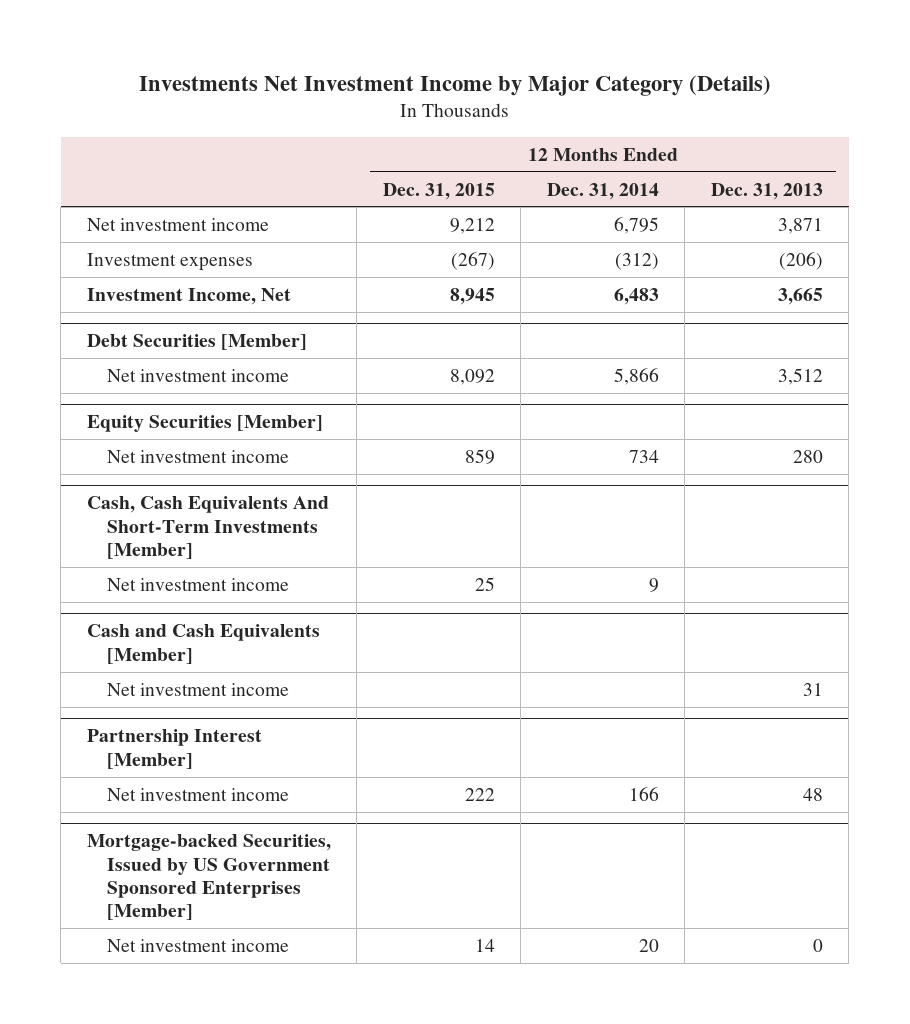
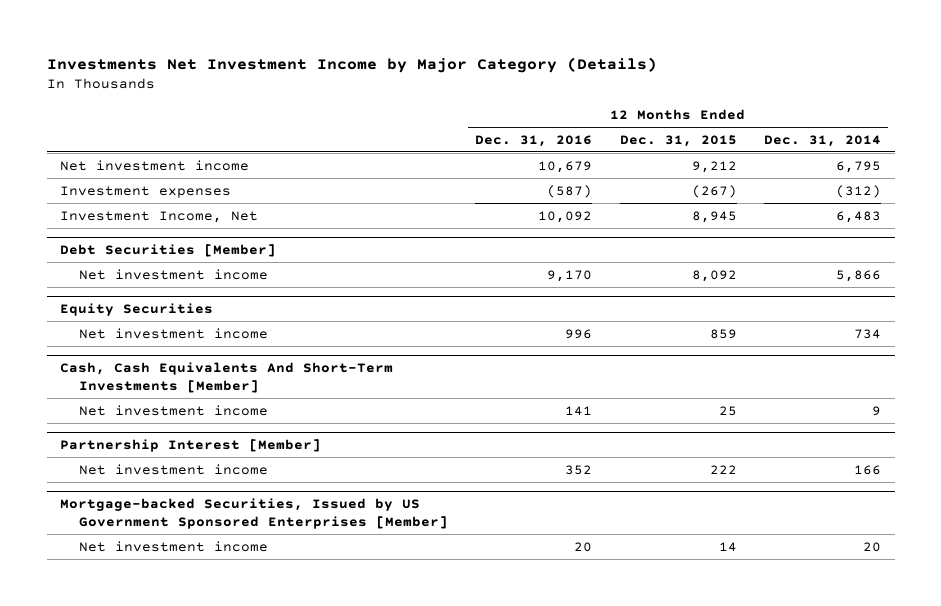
[710,182,823,200] Dec. 31, 2013 -> none
none -> [475,134,593,147] Dec. 31, 2016
[86,415,323,433] Equity Securities [Member] -> [60,302,214,316] Equity Securities
[86,624,320,664] Cash and Cash Equivalents [Member] -> none
[106,682,289,696] Net investment income -> none

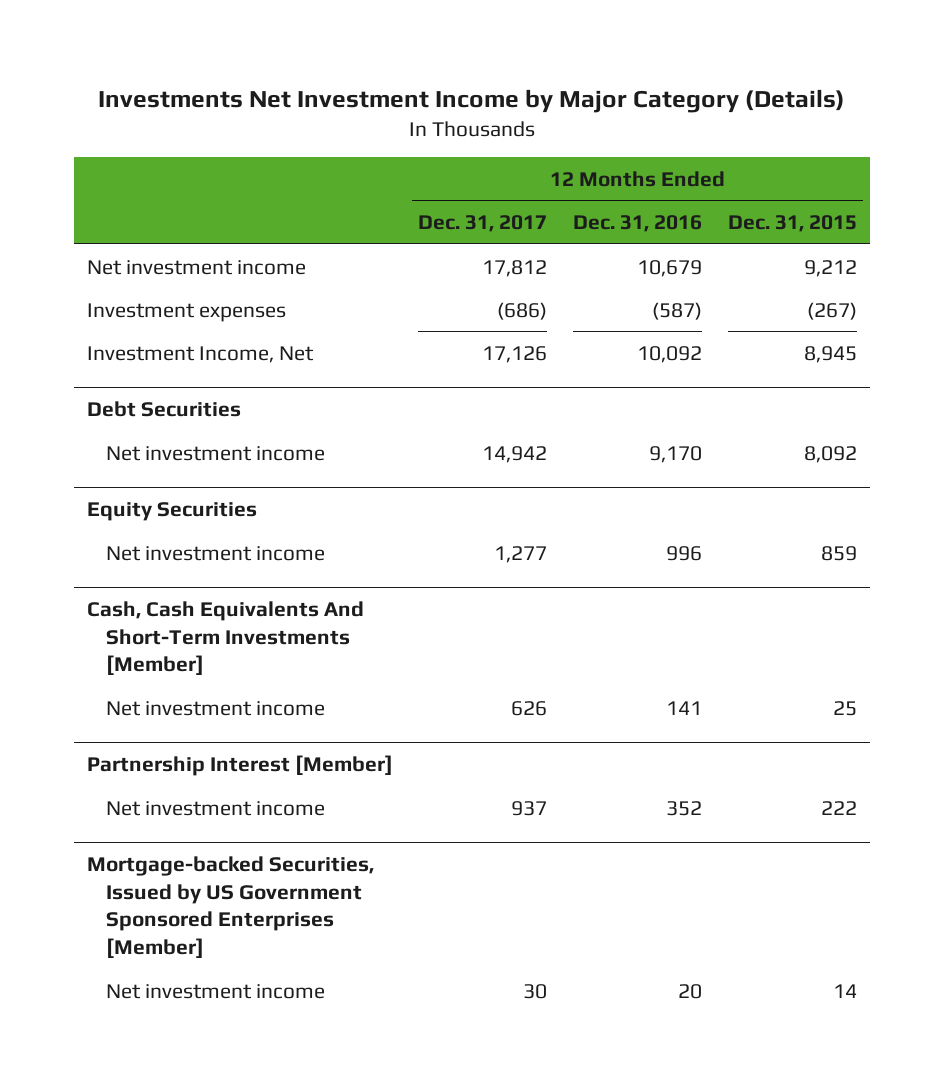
[763,134,881,147] Dec. 31, 2014 -> none
none -> [418,214,548,232] Dec. 31, 2017
[60,243,277,257] Debt Securities [Member] -> [86,401,241,418] Debt Securities

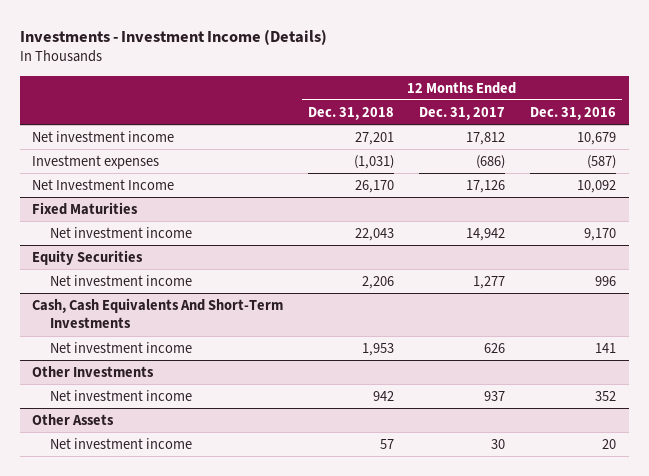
[97,88,845,113] Investments Net Investment Income by Major Category (Details) -> [20,29,328,46] Investments - Investment Income (Details)
[727,214,857,232] Dec. 31, 2015 -> none
none -> [308,106,395,120] Dec. 31, 2018
[86,345,314,363] Investment Income, Net -> [32,178,175,190] Net Investment Income
[86,401,241,418] Debt Securities -> [32,201,139,215] Fixed Maturities
[86,601,364,676] Cash, Cash Equivalents And Short-Term Investments [Member] -> [32,297,284,329] Cash, Cash Equivalents And Short-Term Investments
[86,755,393,777] Partnership Interest [Member] -> none
none -> [32,365,155,377] Other Investments
[86,856,374,958] Mortgage-backed Securities, Issued by US Government Sponsored Enterprises [Member] -> [32,413,115,425] Other Assets

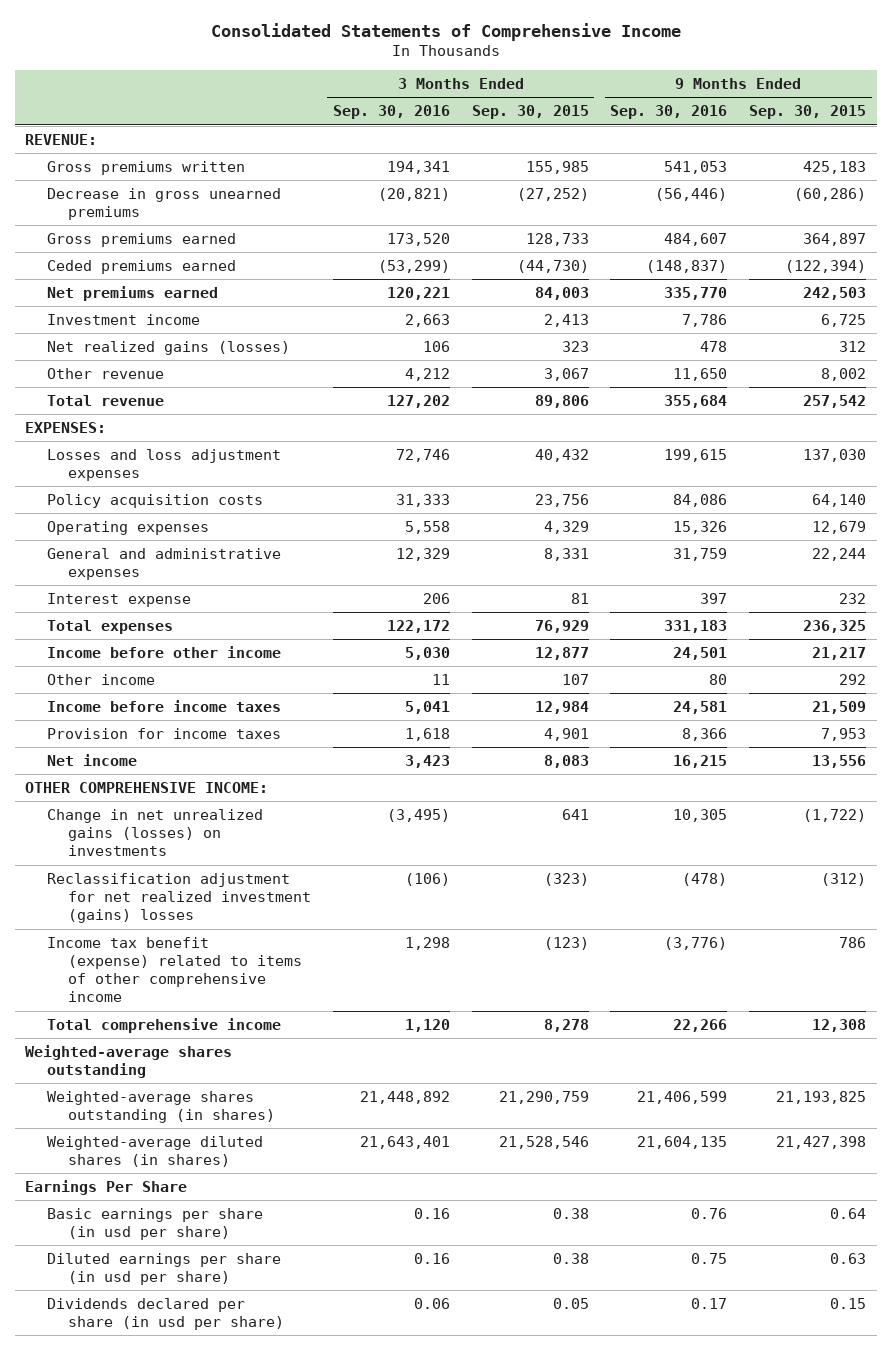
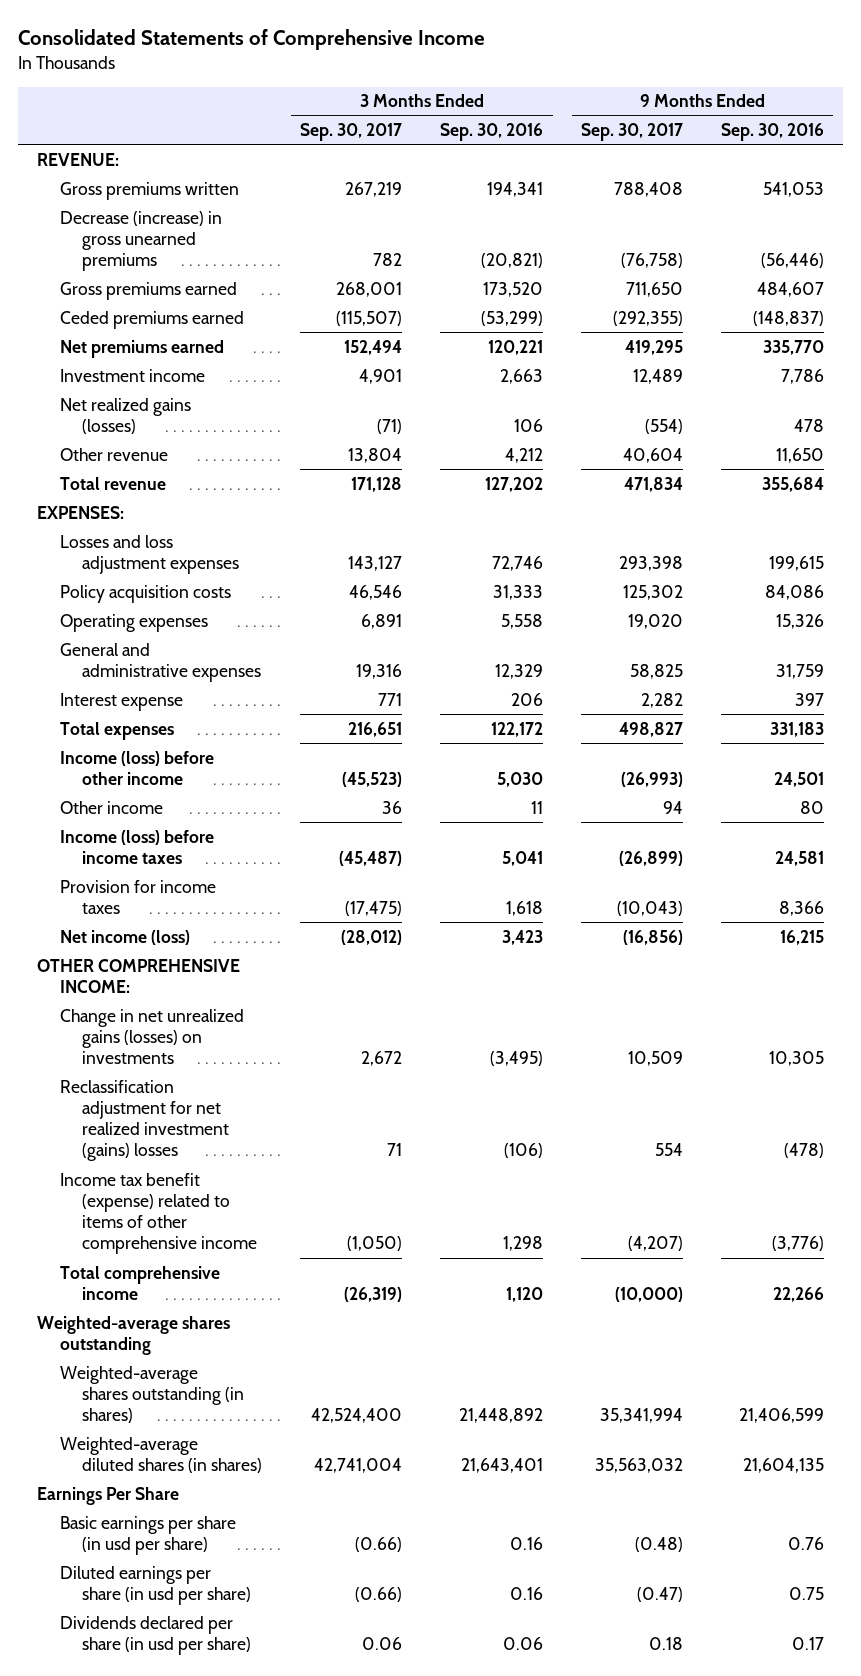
[471,105,589,120] Sep. 30, 2015 -> none
[749,105,867,120] Sep. 30, 2015 -> none
none -> [300,123,403,142] Sep. 30, 2017
none -> [581,123,684,142] Sep. 30, 2017
[46,187,281,220] Decrease in gross unearned premiums -> [59,210,222,272] Decrease (increase) in gross unearned premiums
[46,645,281,658] Income before other income -> [59,750,214,785] Income (loss) before other income
[46,699,281,712] Income before income taxes -> [59,829,214,864] Income (loss) before income taxes
[46,753,137,766] Net income -> [59,929,190,945] Net income (loss)

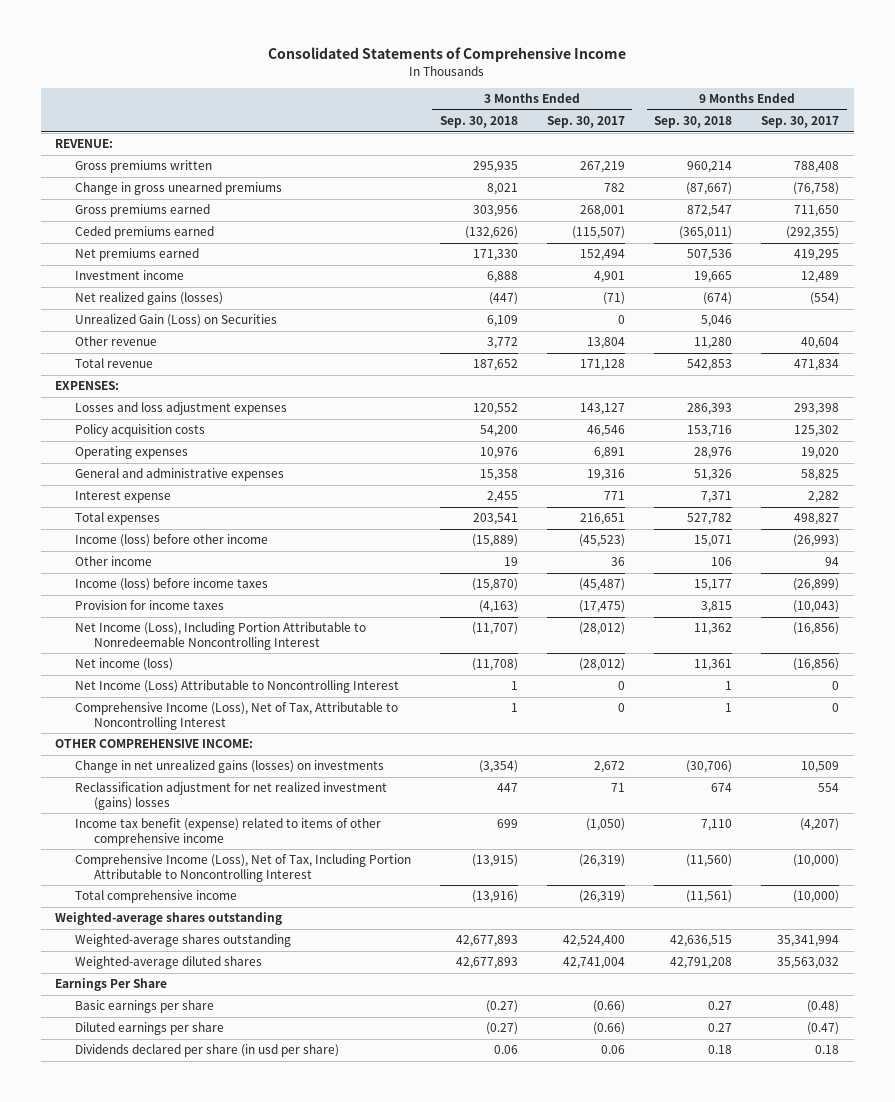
[440,123,544,142] Sep. 30, 2016 -> none
[720,123,824,142] Sep. 30, 2016 -> none
none -> [439,116,518,129] Sep. 30, 2018
none -> [654,116,733,129] Sep. 30, 2018
[59,210,222,272] Decrease (increase) in gross unearned premiums -> [74,182,282,196] Change in gross unearned premiums
none -> [74,314,277,328] Unrealized Gain (Loss) on Securities
none -> [74,622,366,650] Net Income (Loss), Including Portion Attributable to Nonredeemable Noncontrolling Interest
none -> [74,680,399,694] Net Income (Loss) Attributable to Noncontrolling Interest
none -> [74,702,398,730] Comprehensive Income (Loss), Net of Tax, Attributable to Noncontrolling Interest
none -> [74,854,411,882] Comprehensive Income (Loss), Net of Tax, Including Portion Attributable to Noncontrolling Interest
[59,1365,245,1424] Weighted-average shares outstanding (in shares) -> [74,934,291,948] Weighted-average shares outstanding
[59,1436,263,1473] Weighted-average diluted shares (in shares) -> [74,956,262,970] Weighted-average diluted shares
[59,1515,236,1555] Basic earnings per share (in usd per share) -> [74,1000,214,1014] Basic earnings per share
[59,1565,252,1605] Diluted earnings per share (in usd per share) -> [74,1022,224,1036] Diluted earnings per share

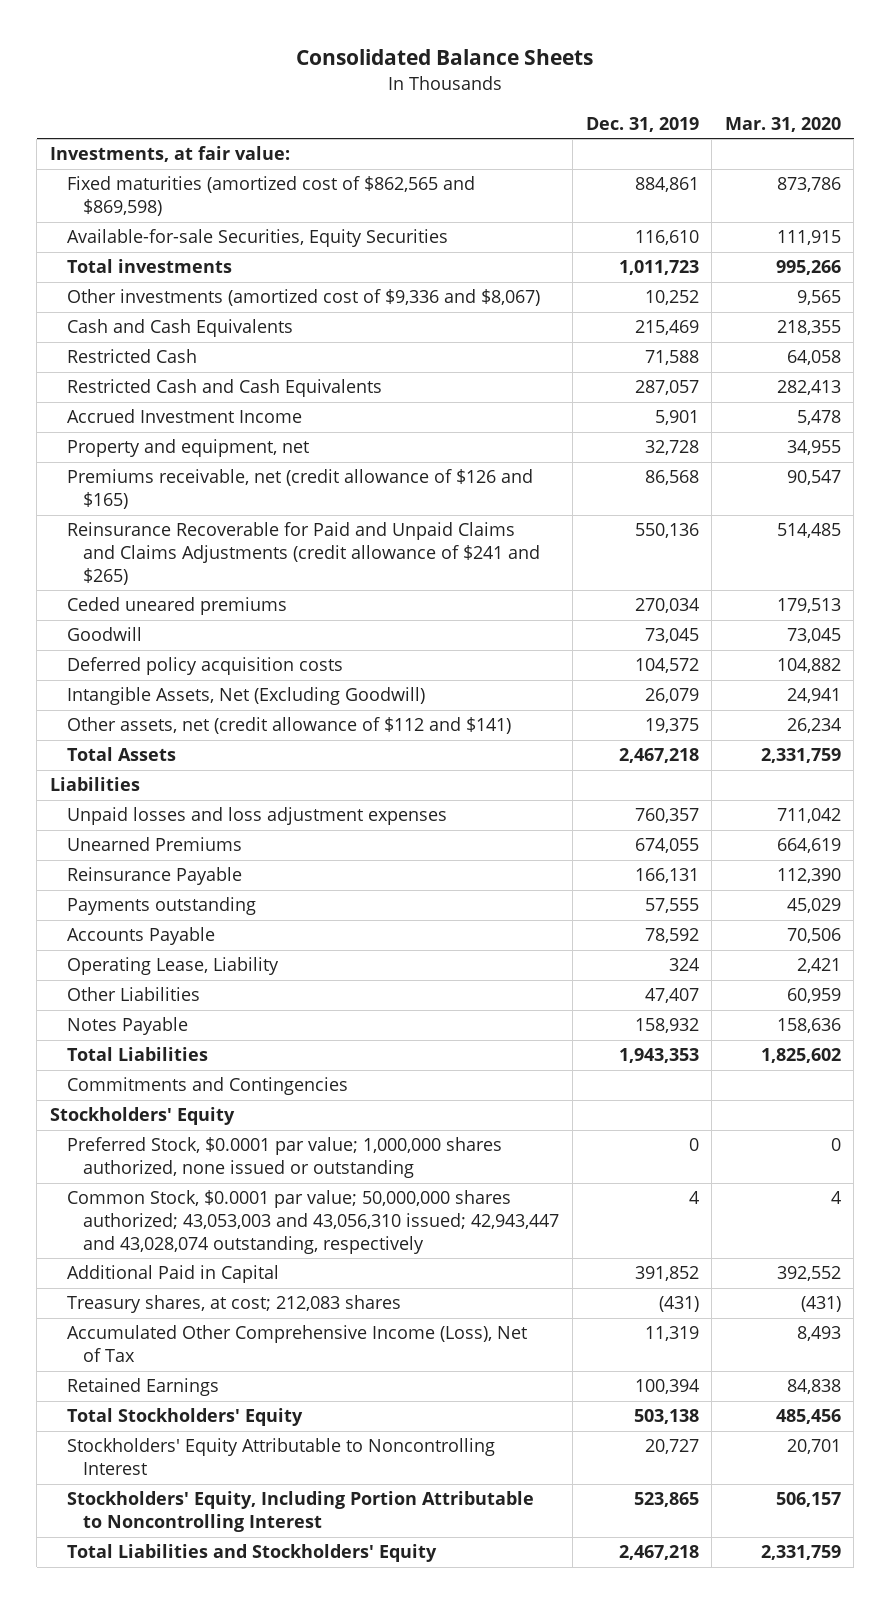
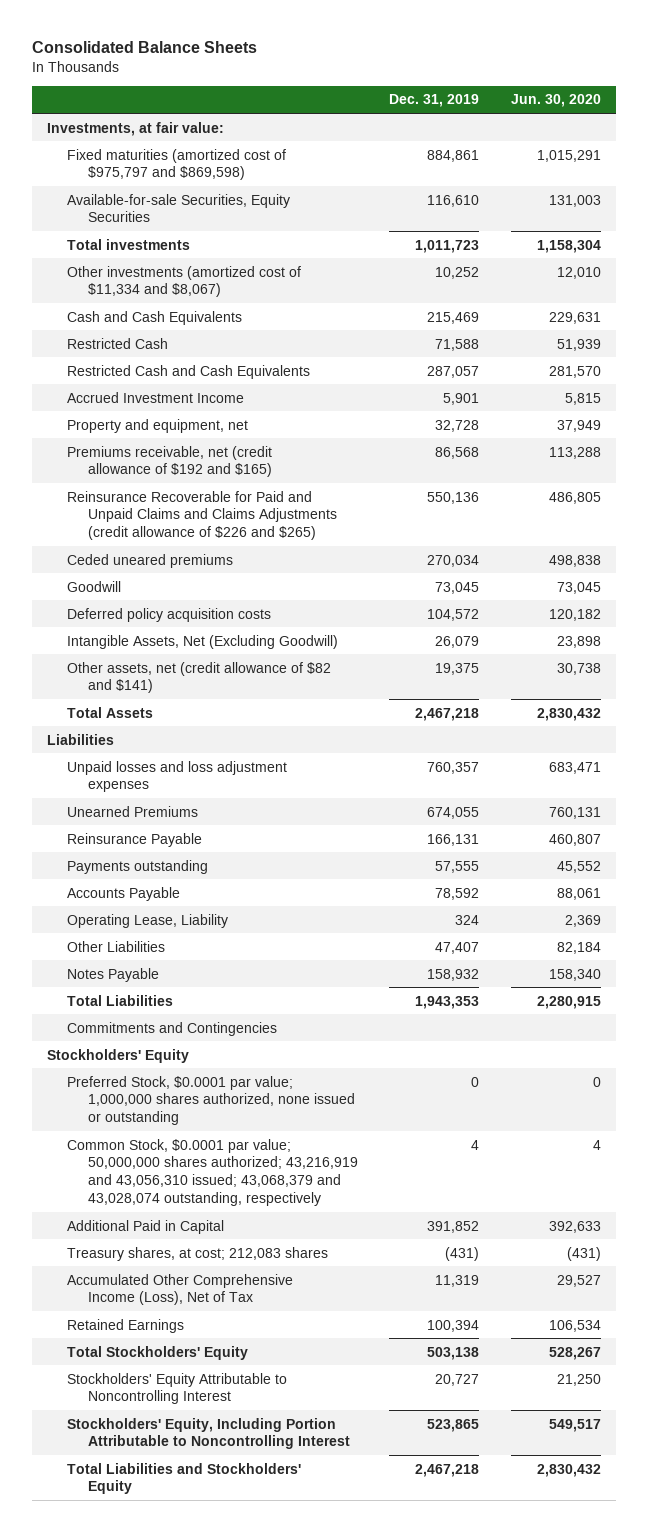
[724,116,841,132] Mar. 31, 2020 -> none
none -> [510,94,601,108] Jun. 30, 2020
[66,176,475,217] Fixed maturities (amortized cost of $862,565 and $869,598) -> [67,148,287,181] Fixed maturities (amortized cost of $975,797 and $869,598)
[66,289,540,307] Other investments (amortized cost of $9,336 and $8,067) -> [67,265,302,298] Other investments (amortized cost of $11,334 and $8,067)
[66,469,533,510] Premiums receivable, net (credit allowance of $126 and $165) -> [67,445,273,478] Premiums receivable, net (credit allowance of $192 and $165)
[66,522,541,586] Reinsurance Recoverable for Paid and Unpaid Claims and Claims Adjustments (credit allowance of $241 and $265) -> [67,490,337,541] Reinsurance Recoverable for Paid and Unpaid Claims and Claims Adjustments (credit allowance of $226 and $265)
[66,717,511,735] Other assets, net (credit allowance of $112 and $141) -> [67,661,332,694] Other assets, net (credit allowance of $82 and $141)
[66,1190,560,1255] Common Stock, $0.0001 par value; 50,000,000 shares authorized; 43,053,003 and 43,056,310 issued; 42,943,447 and 43,028,074 outstanding, respectively -> [67,1138,358,1207] Common Stock, $0.0001 par value; 50,000,000 shares authorized; 43,216,919 and 43,056,310 issued; 43,068,379 and 43,028,074 outstanding, respectively

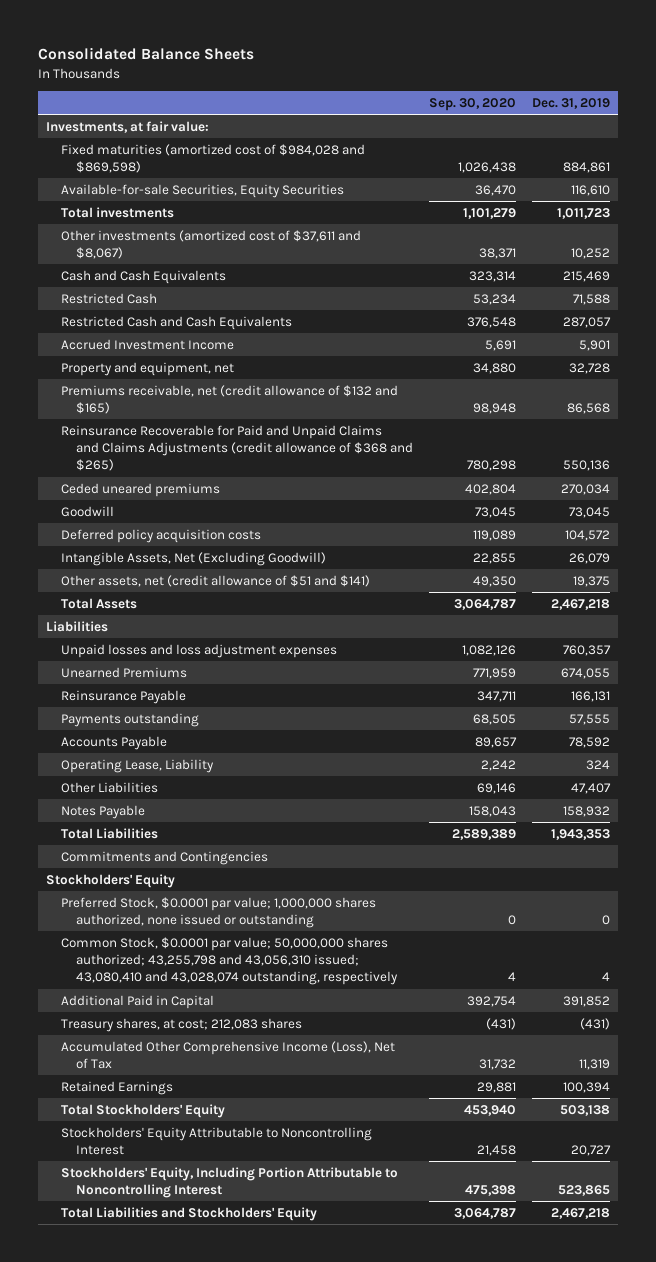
[510,94,601,108] Jun. 30, 2020 -> none
none -> [428,97,516,111] Sep. 30, 2020
[67,148,287,181] Fixed maturities (amortized cost of $975,797 and $869,598) -> [61,143,366,174] Fixed maturities (amortized cost of $984,028 and $869,598)
[67,265,302,298] Other investments (amortized cost of $11,334 and $8,067) -> [61,229,362,260] Other investments (amortized cost of $37,611 and $8,067)
[67,445,273,478] Premiums receivable, net (credit allowance of $192 and $165) -> [61,384,399,415] Premiums receivable, net (credit allowance of $132 and $165)
[67,490,337,541] Reinsurance Recoverable for Paid and Unpaid Claims and Claims Adjustments (credit allowance of $226 and $265) -> [61,424,413,472] Reinsurance Recoverable for Paid and Unpaid Claims and Claims Adjustments (credit allowance of $368 and $265)
[67,661,332,694] Other assets, net (credit allowance of $82 and $141) -> [61,574,371,587] Other assets, net (credit allowance of $51 and $141)
[67,1138,358,1207] Common Stock, $0.0001 par value; 50,000,000 shares authorized; 43,216,919 and 43,056,310 issued; 43,068,379 and 43,028,074 outstanding, respectively -> [61,936,398,986] Common Stock, $0.0001 par value; 50,000,000 shares authorized; 43,255,798 and 43,056,310 issued; 43,080,410 and 43,028,074 outstanding, respectively

